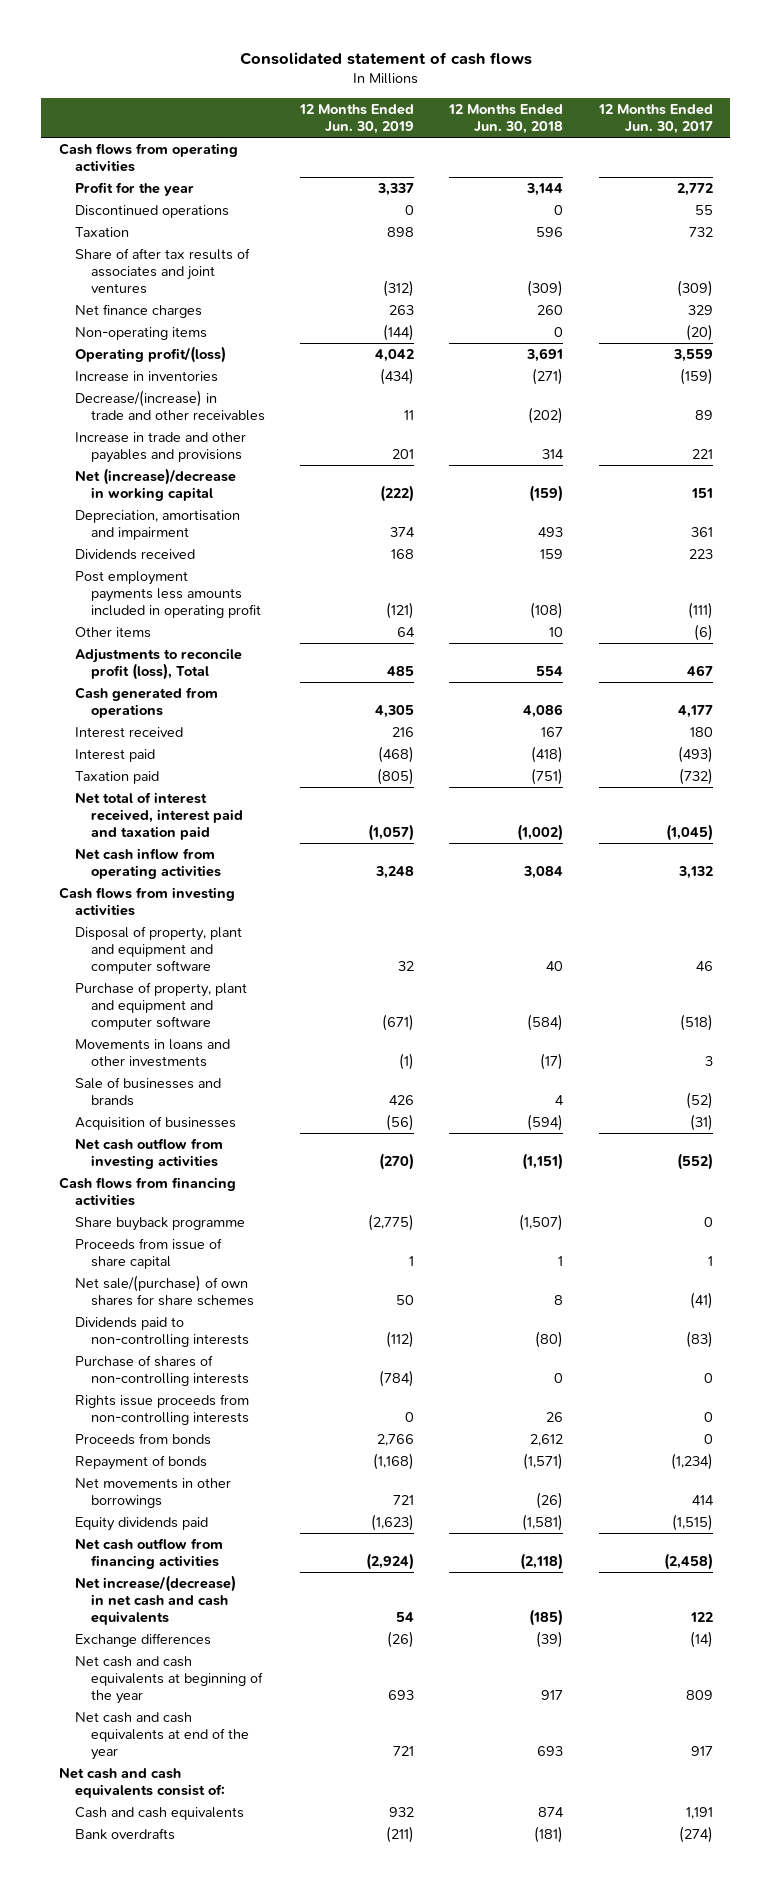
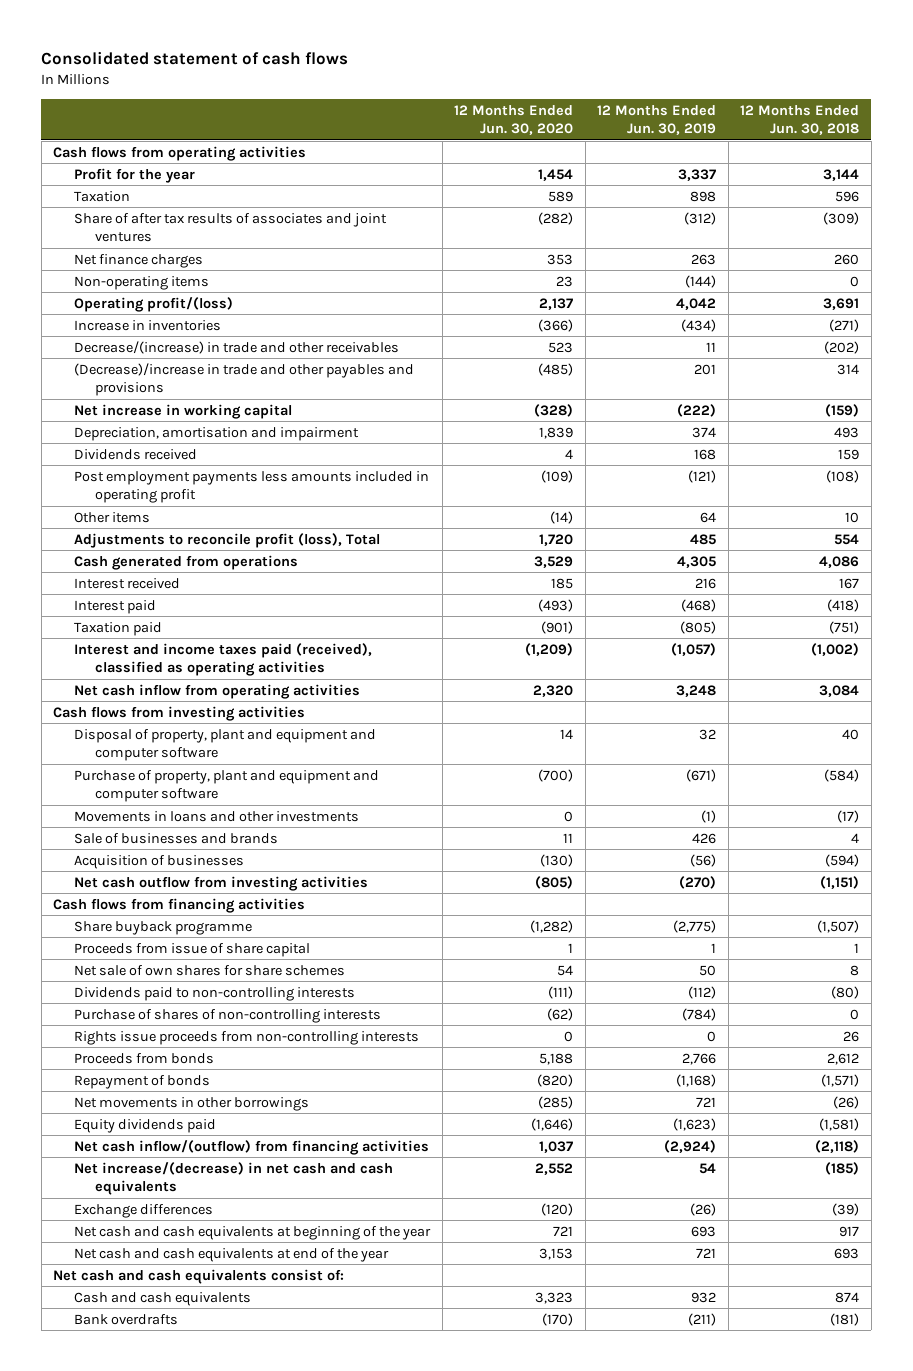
[597,103,713,135] 12 Months Ended Jun. 30, 2017 -> none
none -> [454,104,574,136] 12 Months Ended Jun. 30, 2020
[74,205,229,219] Discontinued operations -> none
[74,432,246,464] Increase in trade and other payables and provisions -> [74,362,415,397] (Decrease)/increase in trade and other payables and provisions
[74,468,236,502] Net (increase)/decrease in working capital -> [74,403,293,419] Net increase in working capital
[74,792,244,841] Net total of interest received, interest paid and taxation paid -> [74,642,373,677] Interest and income taxes paid (received), classified as operating activities
[74,1275,255,1307] Net sale/(purchase) of own shares for share schemes -> [74,964,346,976] Net sale of own shares for share schemes
[74,1538,223,1570] Net cash outflow from financing activities -> [74,1139,430,1155] Net cash inflow/(outflow) from financing activities

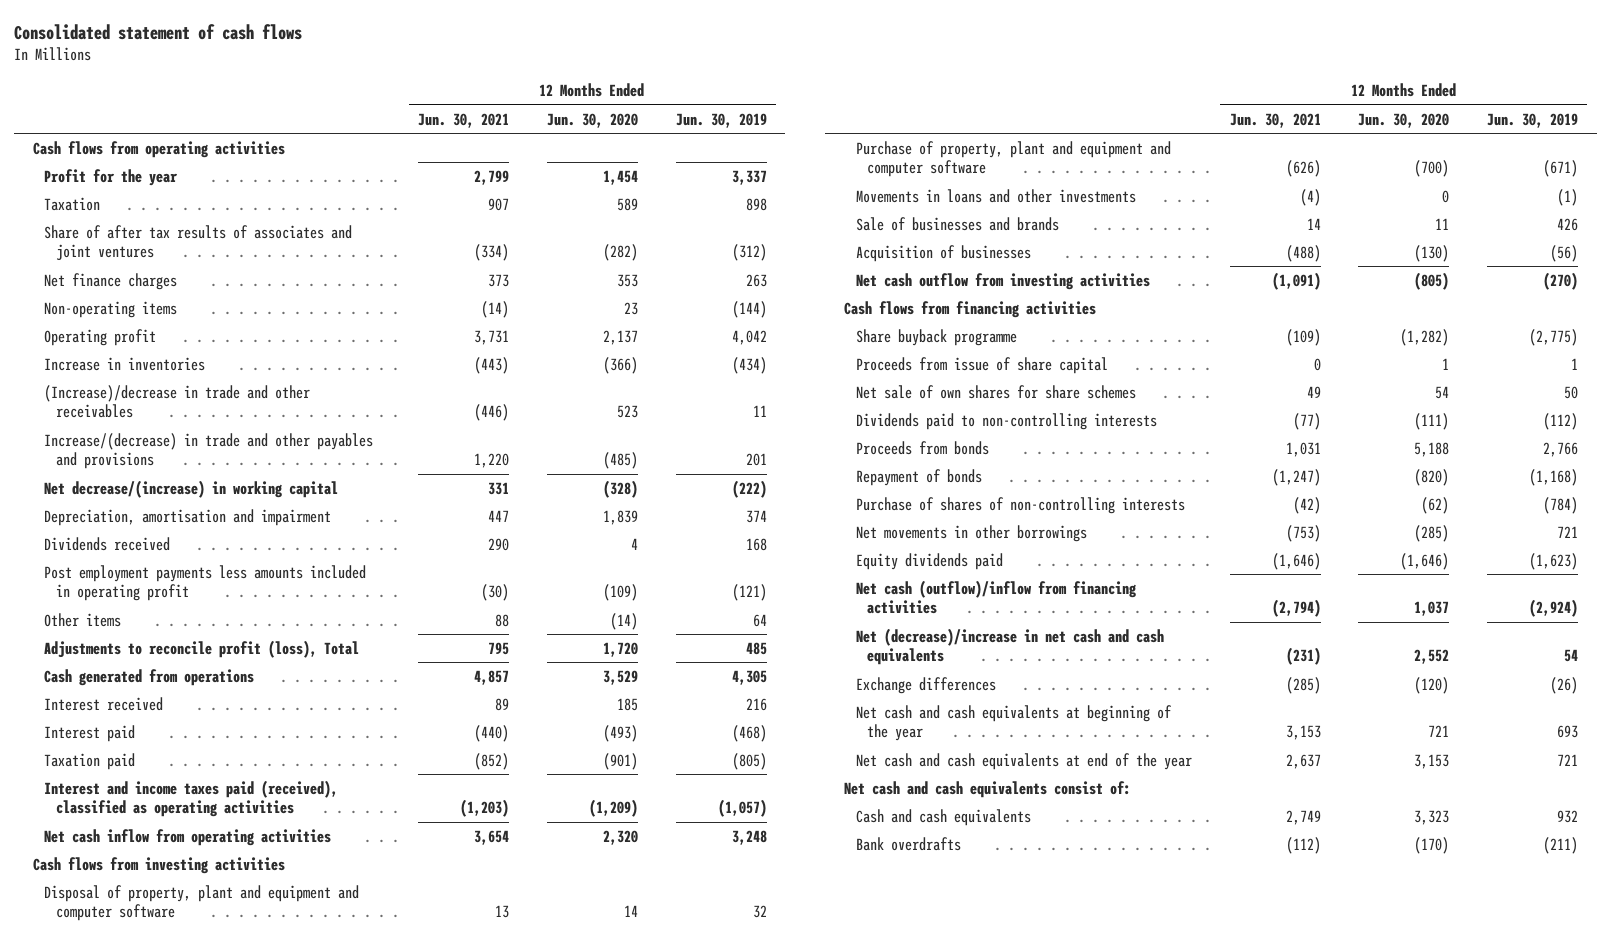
[740,104,860,136] 12 Months Ended Jun. 30, 2018 -> none
none -> [418,112,510,128] Jun. 30, 2021
[74,296,234,312] Operating profit/(loss) -> [44,328,157,346] Operating profit
[74,340,400,354] Decrease/(increase) in trade and other receivables -> [44,384,311,419] (Increase)/decrease in trade and other receivables
[74,362,415,397] (Decrease)/increase in trade and other payables and provisions -> [44,432,374,470] Increase/(decrease) in trade and other payables and provisions
[74,403,293,419] Net increase in working capital -> [44,479,339,498] Net decrease/(increase) in working capital
[74,1030,420,1045] Rights issue proceeds from non-controlling interests -> none
[74,1008,382,1023] Purchase of shares of non-controlling interests -> [855,496,1185,514] Purchase of shares of non-controlling interests
[74,1139,430,1155] Net cash inflow/(outflow) from financing activities -> [855,579,1137,615] Net cash (outflow)/inflow from financing activities
[74,1161,394,1196] Net increase/(decrease) in net cash and cash equivalents -> [855,627,1164,666] Net (decrease)/increase in net cash and cash equivalents

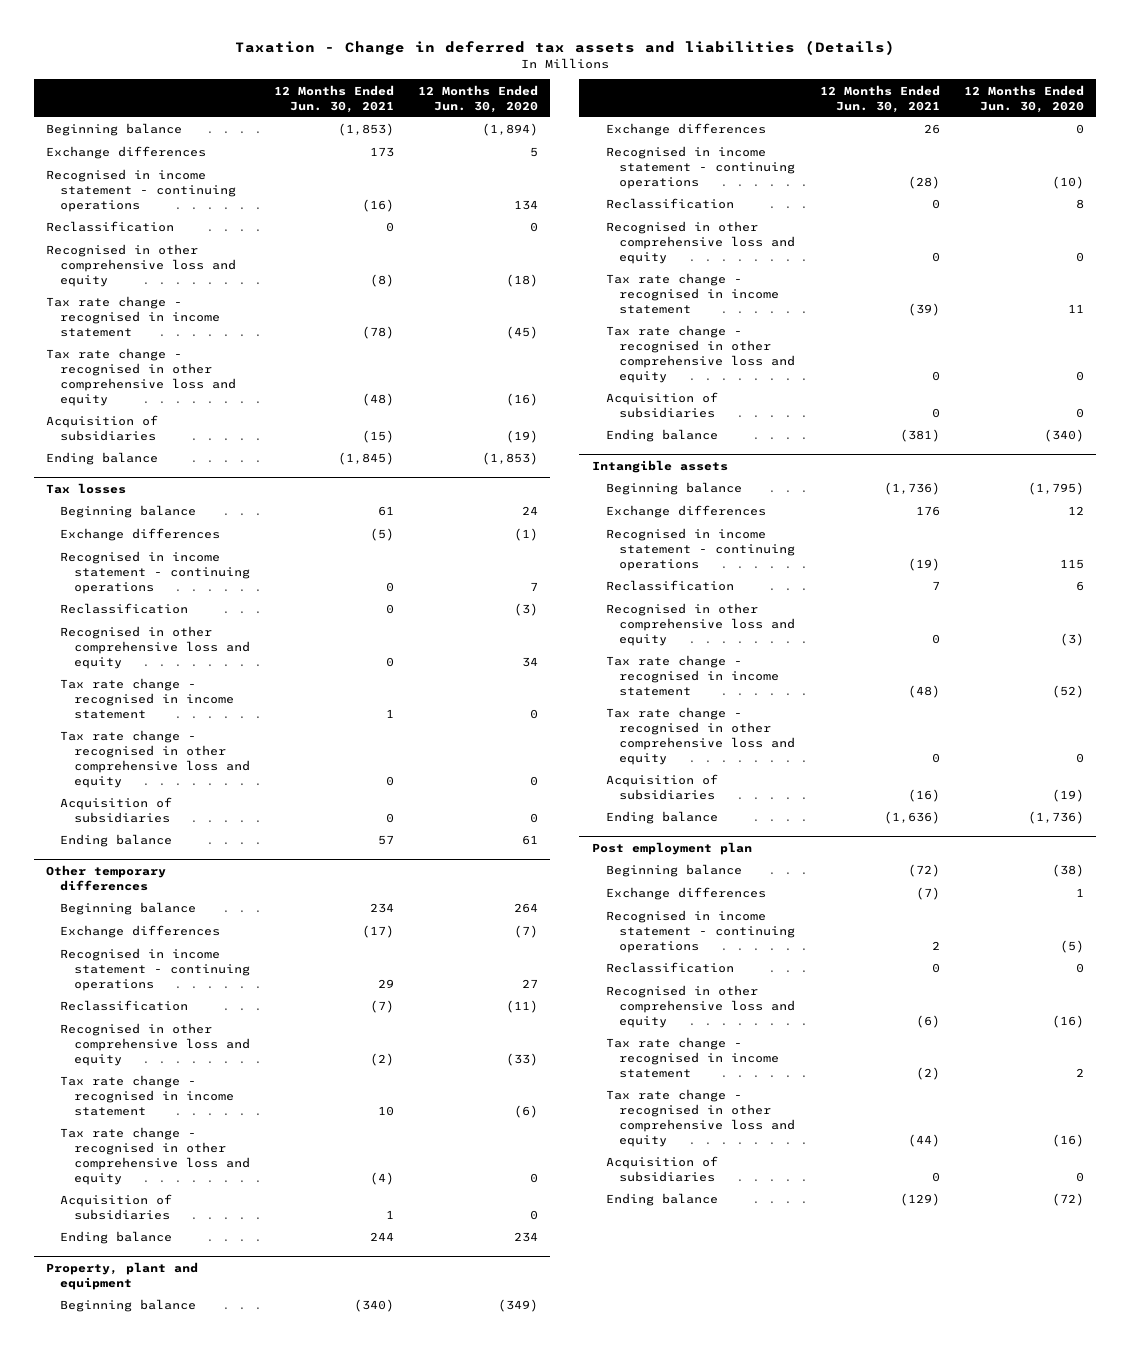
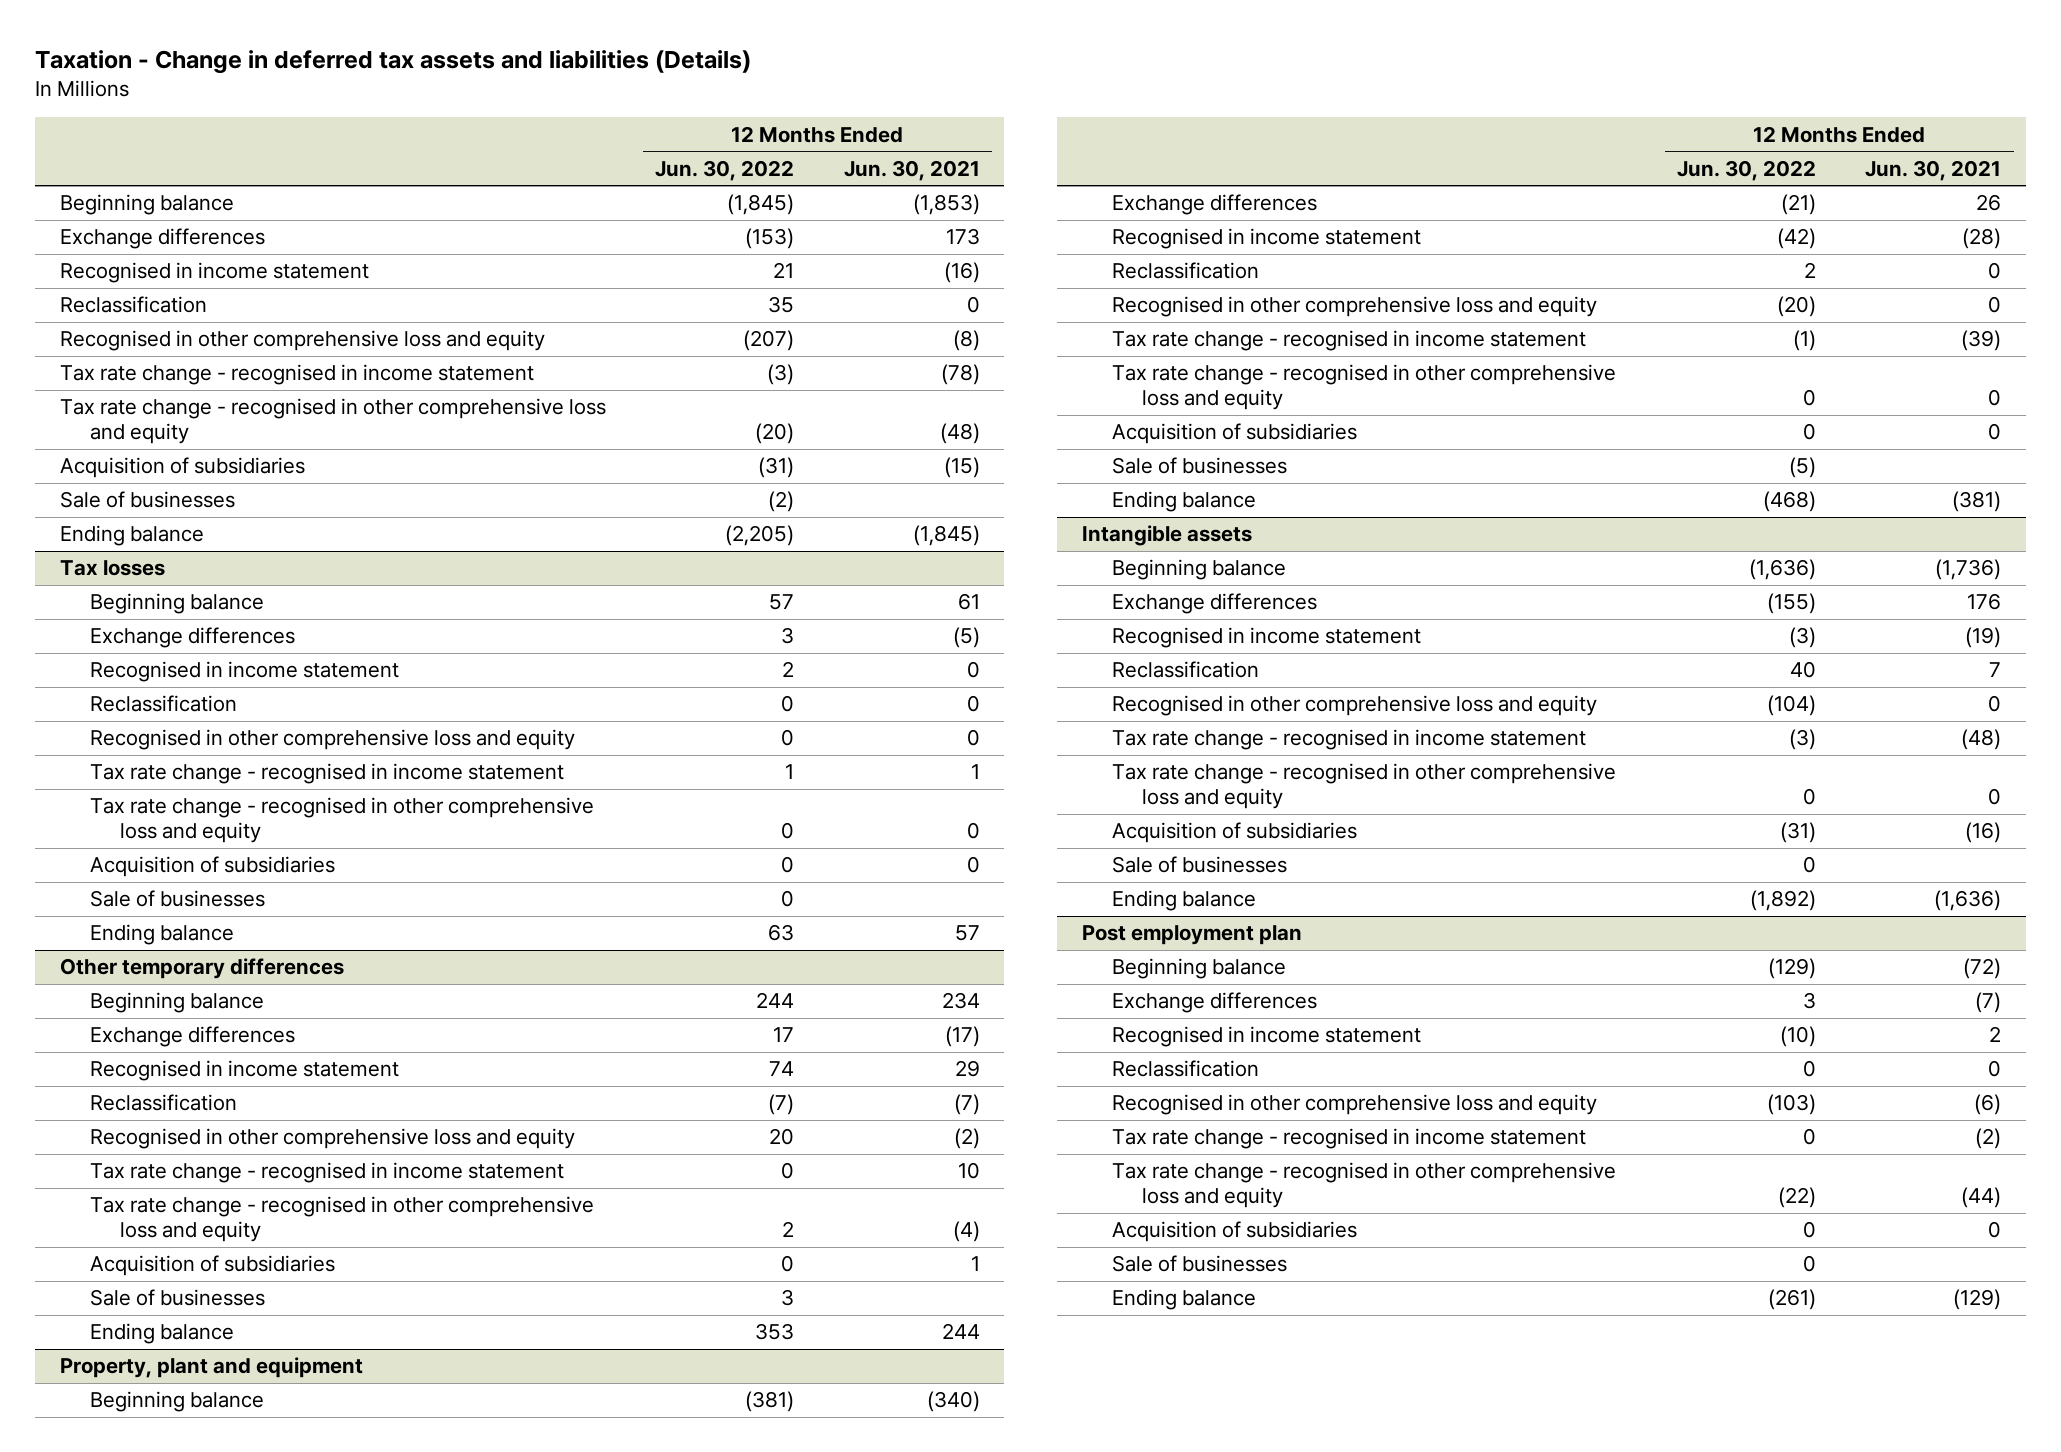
[418,84,539,113] 12 Months Ended Jun. 30, 2020 -> none
none -> [655,159,795,181] Jun. 30, 2022
[45,169,236,213] Recognised in income statement - continuing operations -> [59,262,369,284] Recognised in income statement
none -> [59,491,235,509] Sale of businesses
[59,551,250,595] Recognised in income statement - continuing operations -> [89,661,399,683] Recognised in income statement
none -> [89,890,265,908] Sale of businesses
[59,948,250,992] Recognised in income statement - continuing operations -> [89,1060,399,1082] Recognised in income statement
none -> [89,1289,265,1307] Sale of businesses
[605,146,796,190] Recognised in income statement - continuing operations -> [1111,228,1421,250] Recognised in income statement
none -> [1111,457,1287,475] Sale of businesses
[605,528,796,572] Recognised in income statement - continuing operations -> [1111,627,1421,649] Recognised in income statement
none -> [1111,856,1287,874] Sale of businesses
[605,910,796,954] Recognised in income statement - continuing operations -> [1111,1026,1421,1048] Recognised in income statement
none -> [1111,1255,1287,1273] Sale of businesses

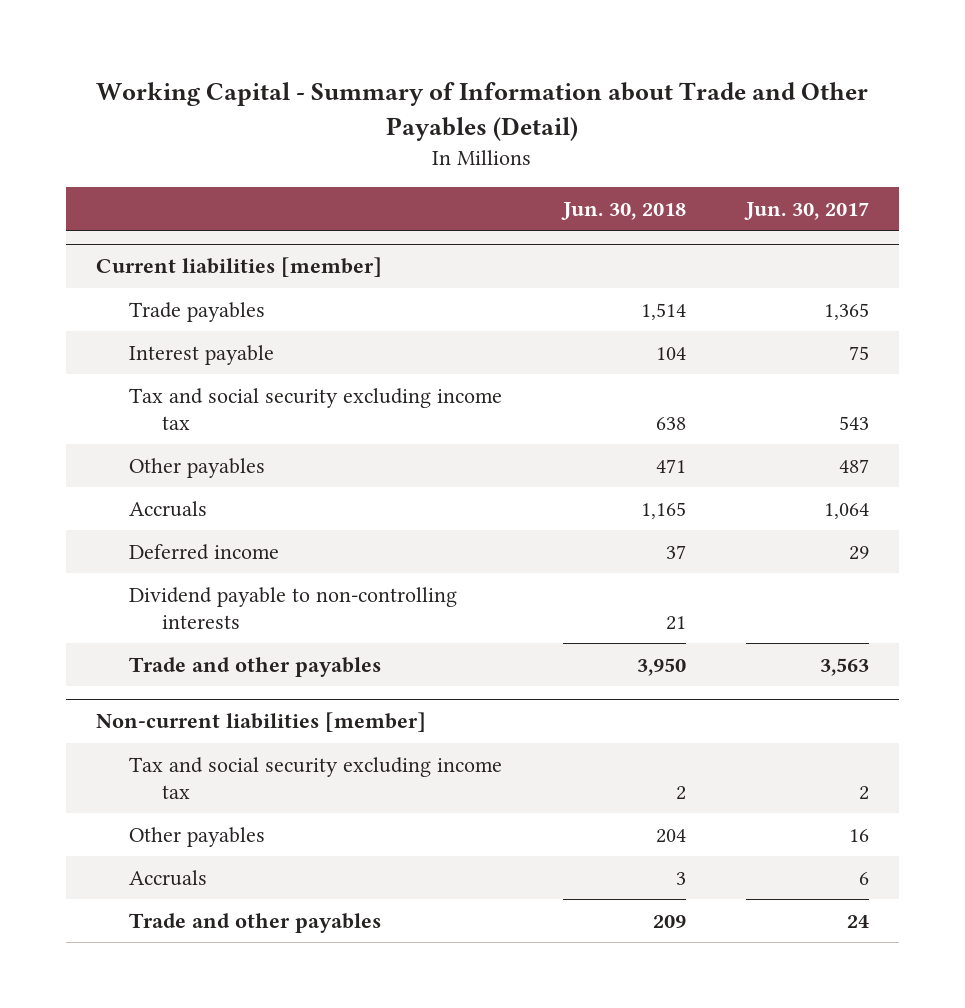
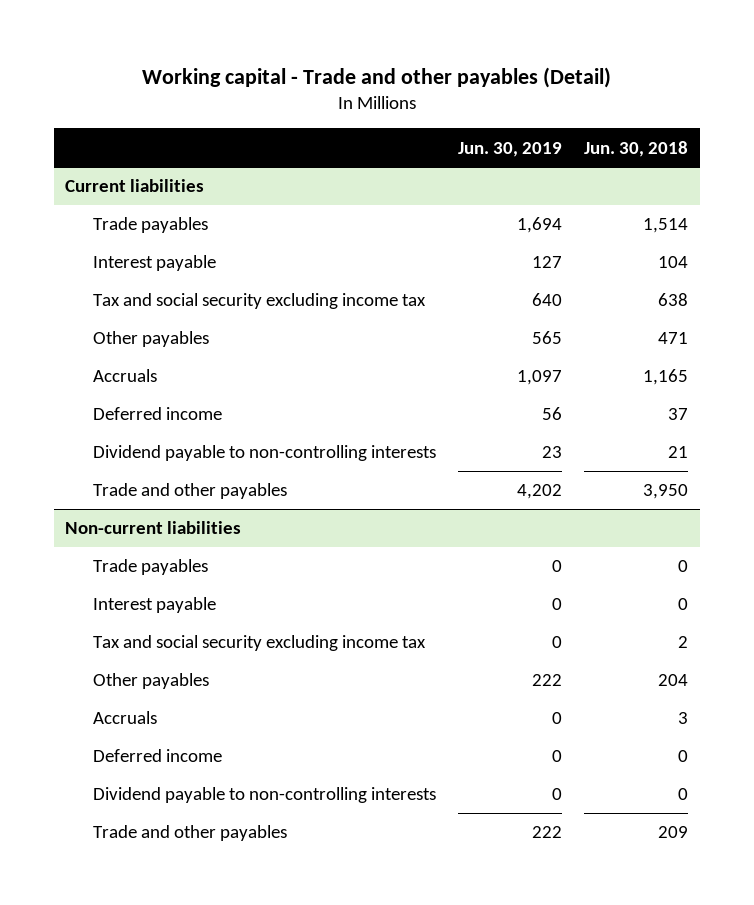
[96,82,869,141] Working Capital - Summary of Information about Trade and Other Payables (Detail) -> [141,66,611,88] Working capital - Trade and other payables (Detail)
[743,201,869,220] Jun. 30, 2017 -> none
none -> [458,141,563,157] Jun. 30, 2019
[95,257,382,278] Current liabilities [member] -> [65,179,205,193] Current liabilities
[95,712,426,733] Non-current liabilities [member] -> [65,521,242,535] Non-current liabilities
none -> [92,559,208,576] Trade payables
none -> [92,597,216,614] Interest payable
none -> [92,749,222,763] Deferred income
none -> [92,787,436,804] Dividend payable to non-controlling interests

